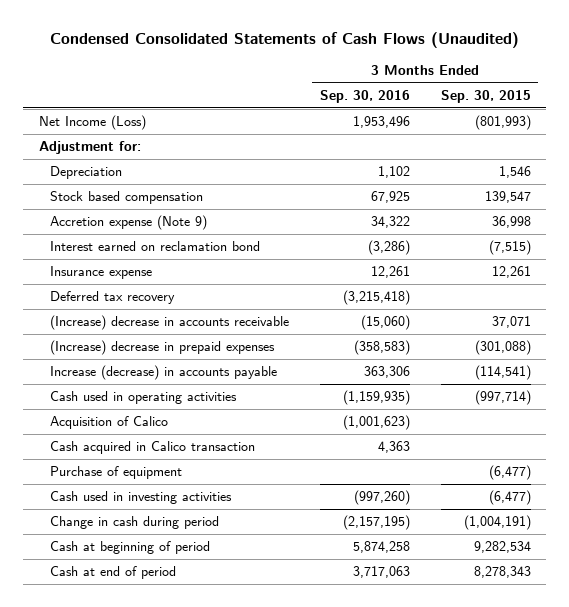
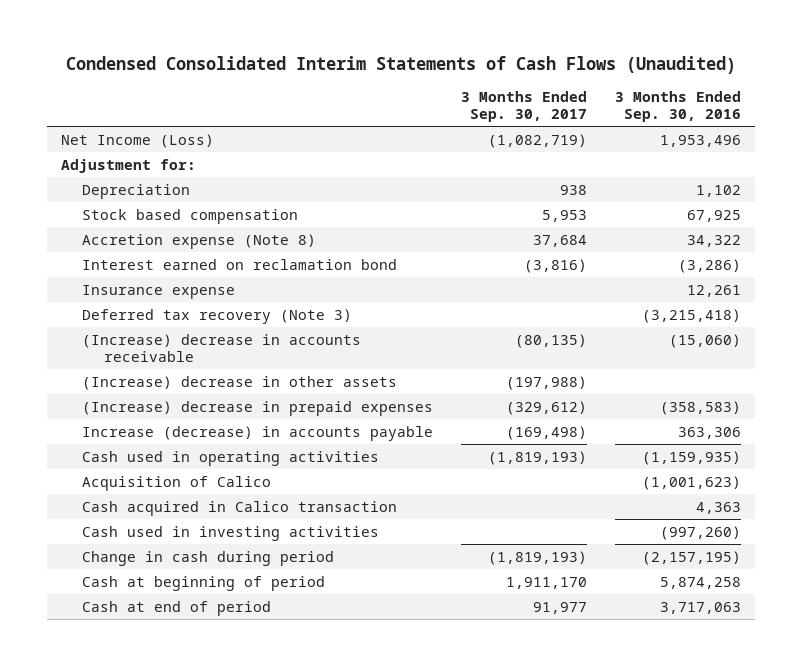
[49,32,519,49] Condensed Consolidated Statements of Cash Flows (Unaudited) -> [65,55,736,74] Condensed Consolidated Interim Statements of Cash Flows (Unaudited)
[440,89,531,103] Sep. 30, 2015 -> none
none -> [460,90,587,123] 3 Months Ended Sep. 30, 2017
[50,215,208,231] Accretion expense (Note 9) -> [82,233,317,249] Accretion expense (Note 8)
[50,291,176,305] Deferred tax recovery -> [82,308,353,324] Deferred tax recovery (Note 3)
none -> [82,375,398,390] (Increase) decrease in other assets
[50,466,183,480] Purchase of equipment -> none

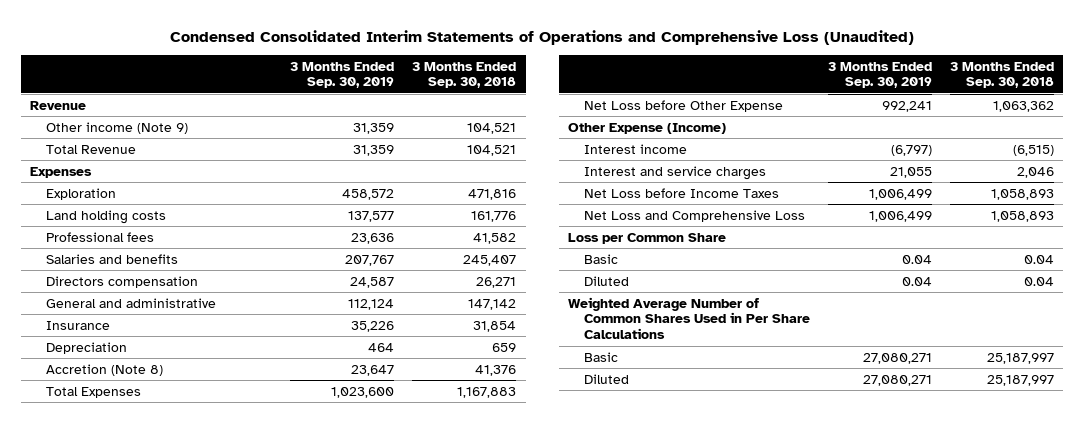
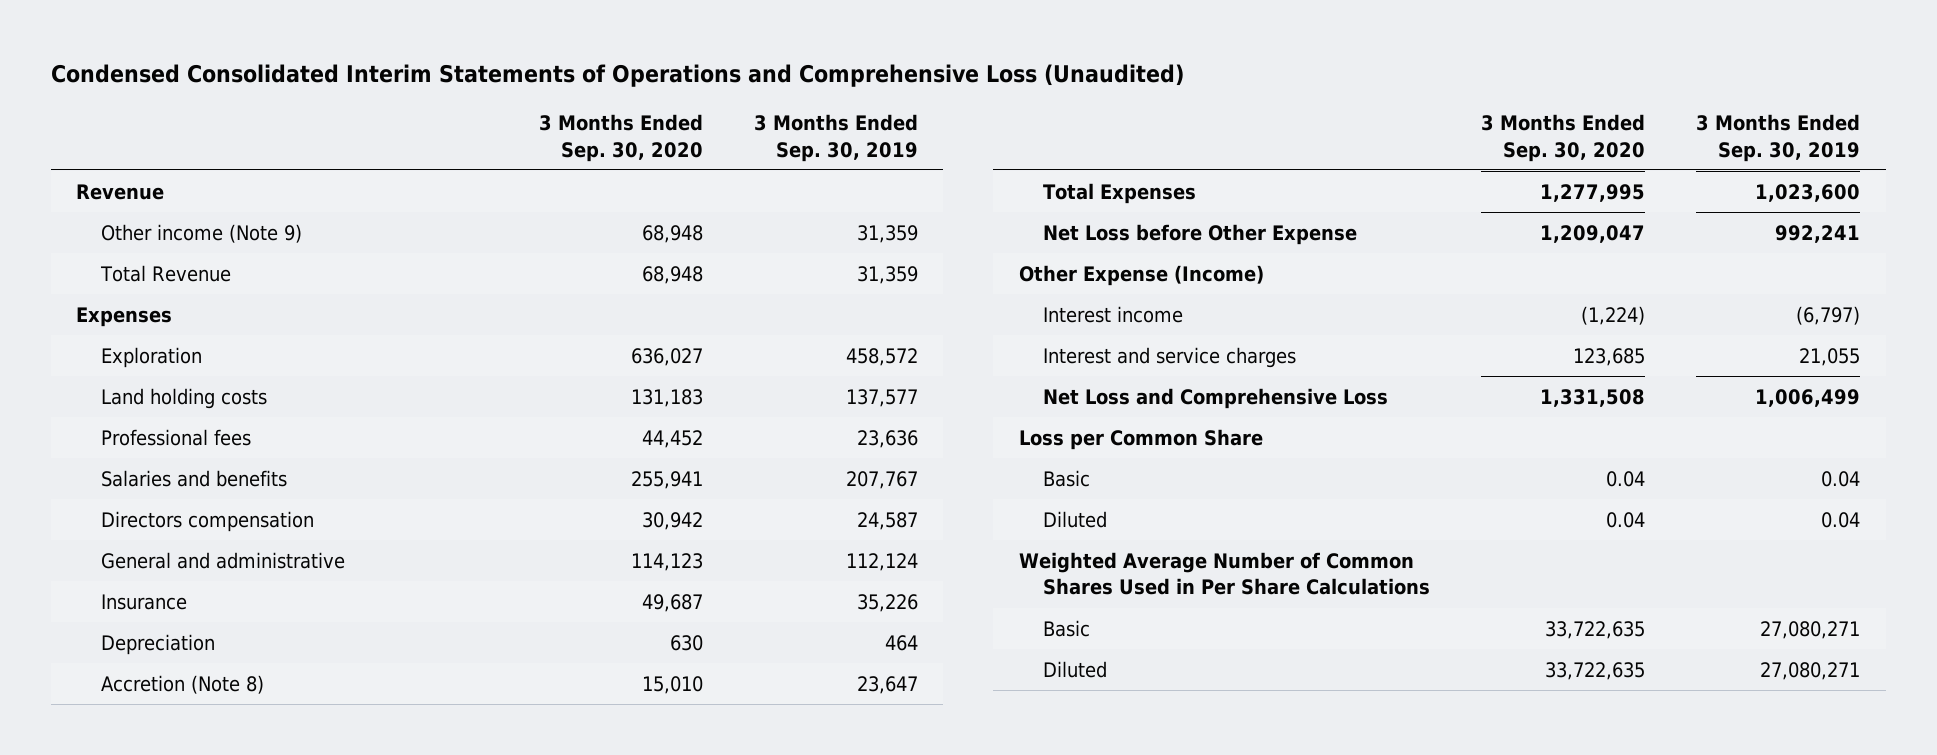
[412,61,517,89] 3 Months Ended Sep. 30, 2018 -> none
none -> [538,114,703,162] 3 Months Ended Sep. 30, 2020
[584,187,780,198] Net Loss before Income Taxes -> none

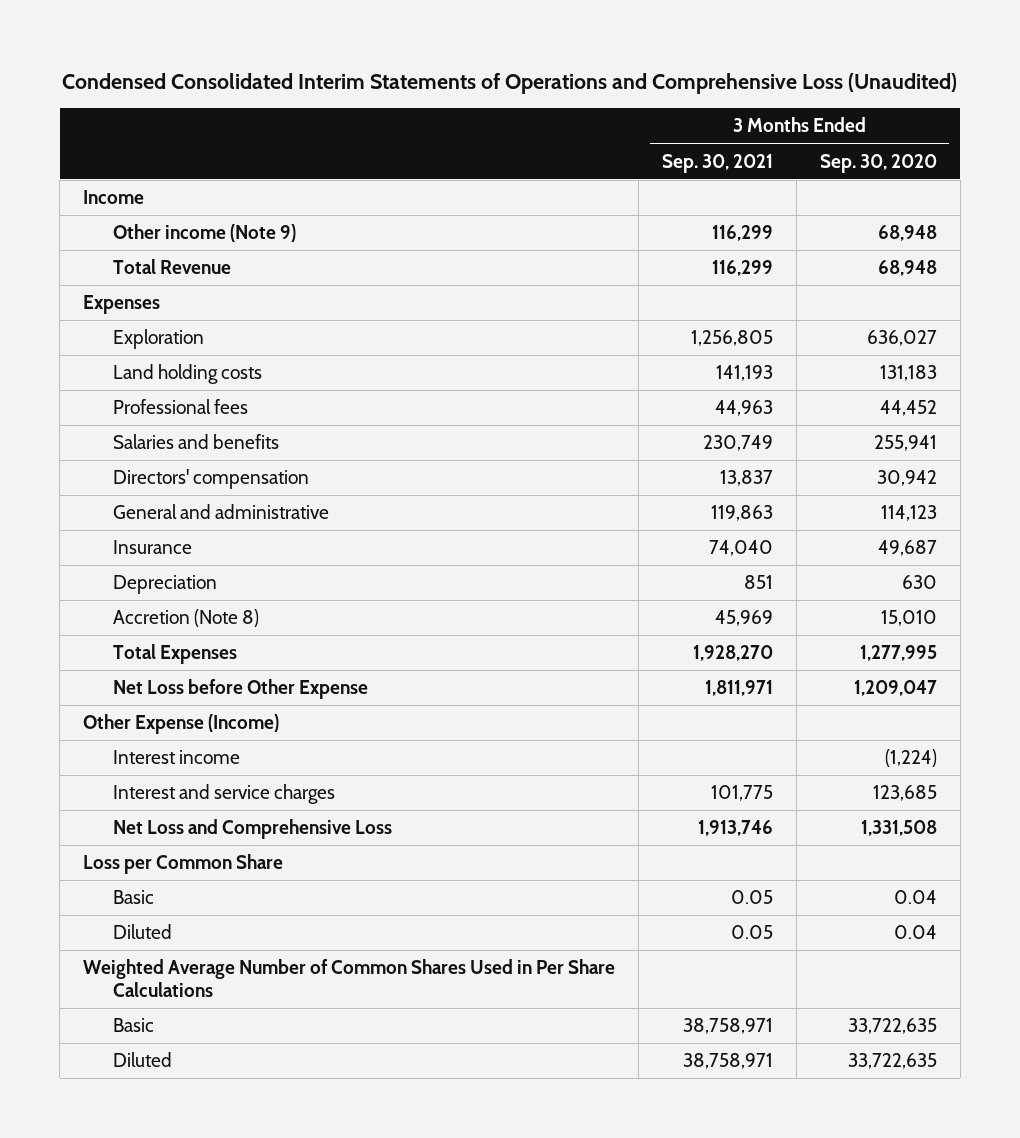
[753,114,918,162] 3 Months Ended Sep. 30, 2019 -> none
none -> [662,153,774,173] Sep. 30, 2021
[76,184,165,201] Revenue -> [83,190,145,205] Income
[100,511,314,533] Directors compensation -> [112,469,309,490] Directors' compensation

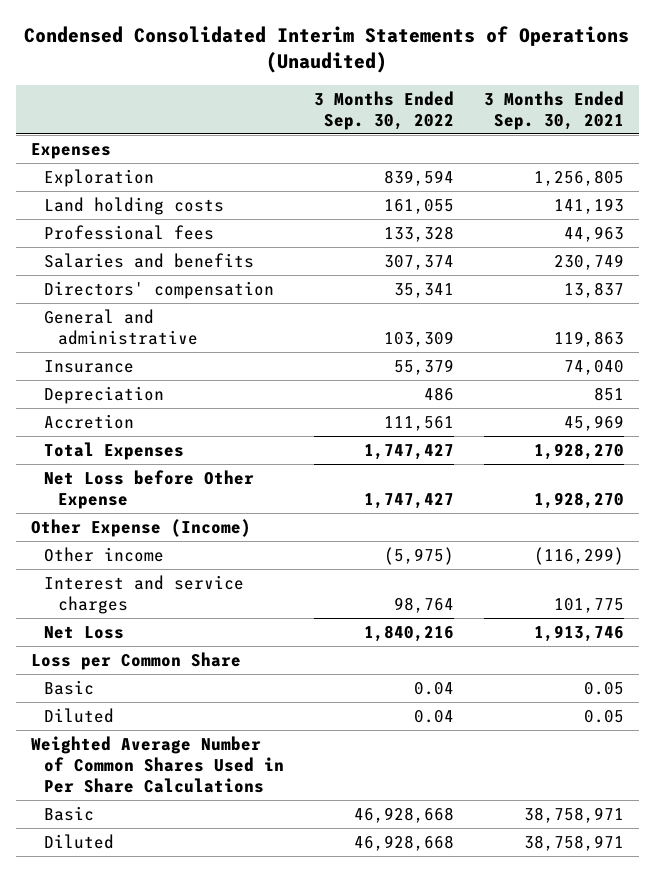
[62,73,958,95] Condensed Consolidated Interim Statements of Operations and Comprehensive Loss (Unaudited) -> [24,25,630,74] Condensed Consolidated Interim Statements of Operations (Unaudited)
[819,153,937,173] Sep. 30, 2020 -> none
none -> [313,90,454,131] 3 Months Ended Sep. 30, 2022
[83,190,145,205] Income -> none
[112,224,296,243] Other income (Note 9) -> none
[112,259,231,275] Total Revenue -> none
[112,609,259,628] Accretion (Note 8) -> [44,413,135,429] Accretion
[705,680,774,697] 1,811,971 -> [533,491,624,509] 1,928,270
[112,750,240,765] Interest income -> none
none -> [44,546,165,562] Other income
[112,819,392,840] Net Loss and Comprehensive Loss -> [44,625,125,639] Net Loss

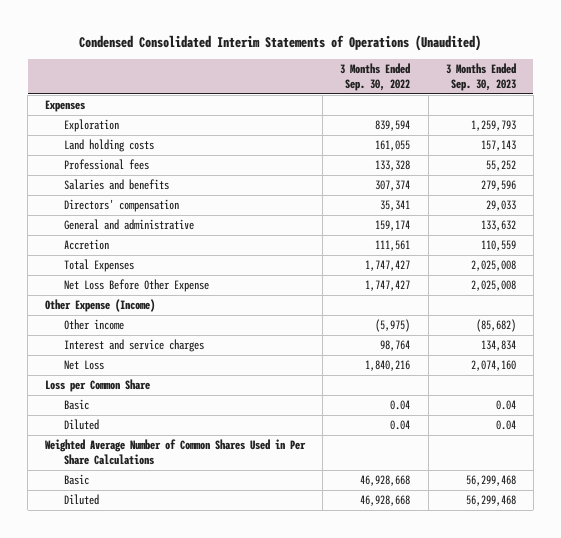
[483,90,624,131] 3 Months Ended Sep. 30, 2021 -> none
none -> [445,62,516,92] 3 Months Ended Sep. 30, 2023
[44,359,135,373] Insurance -> none
[44,385,165,404] Depreciation -> none
[383,330,454,347] 103,309 -> [375,220,411,232] 159,174
[44,469,255,509] Net Loss before Other Expense -> [63,279,209,293] Net Loss Before Other Expense

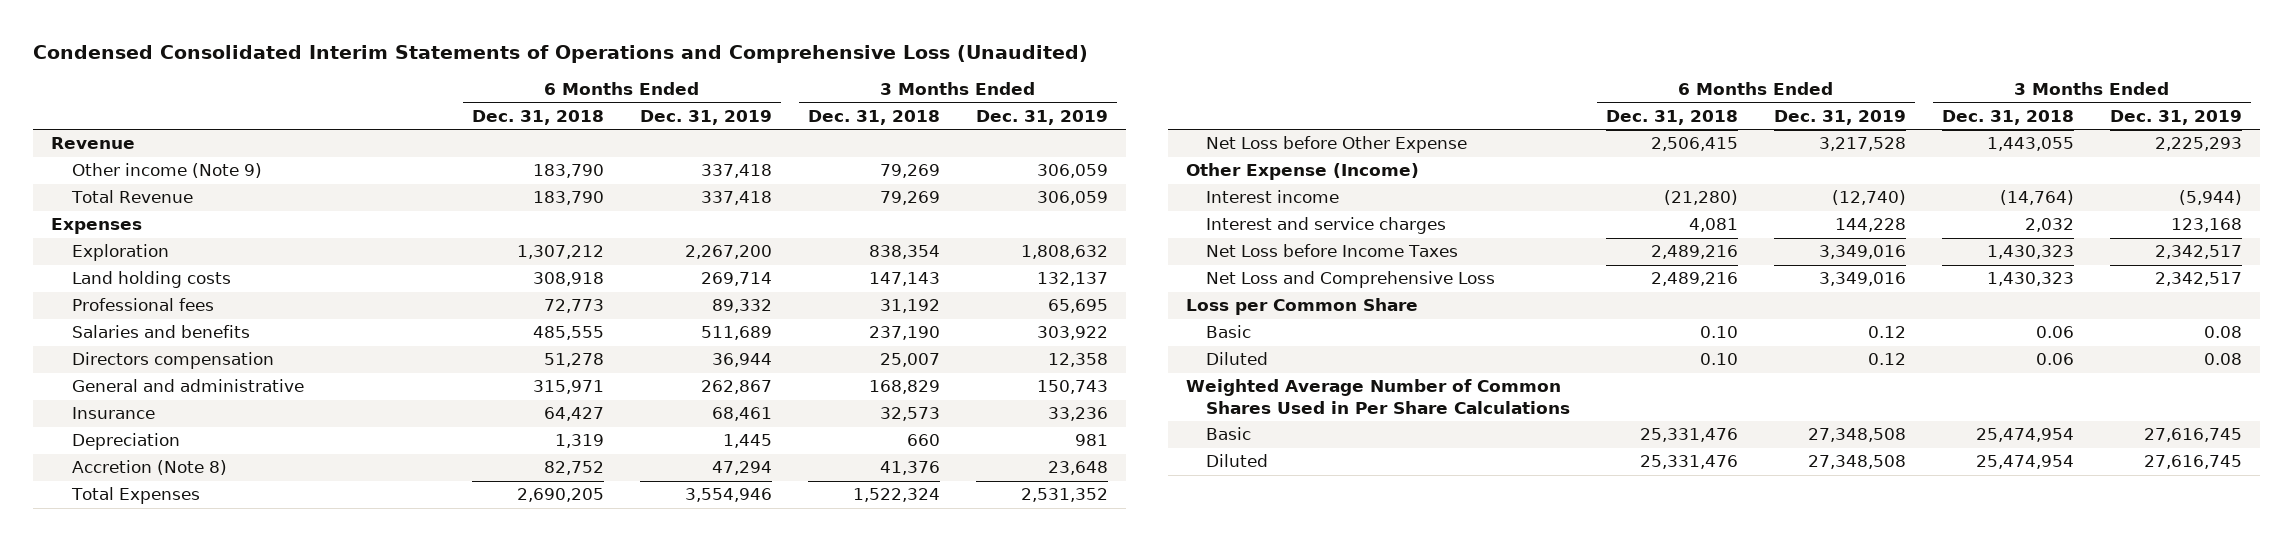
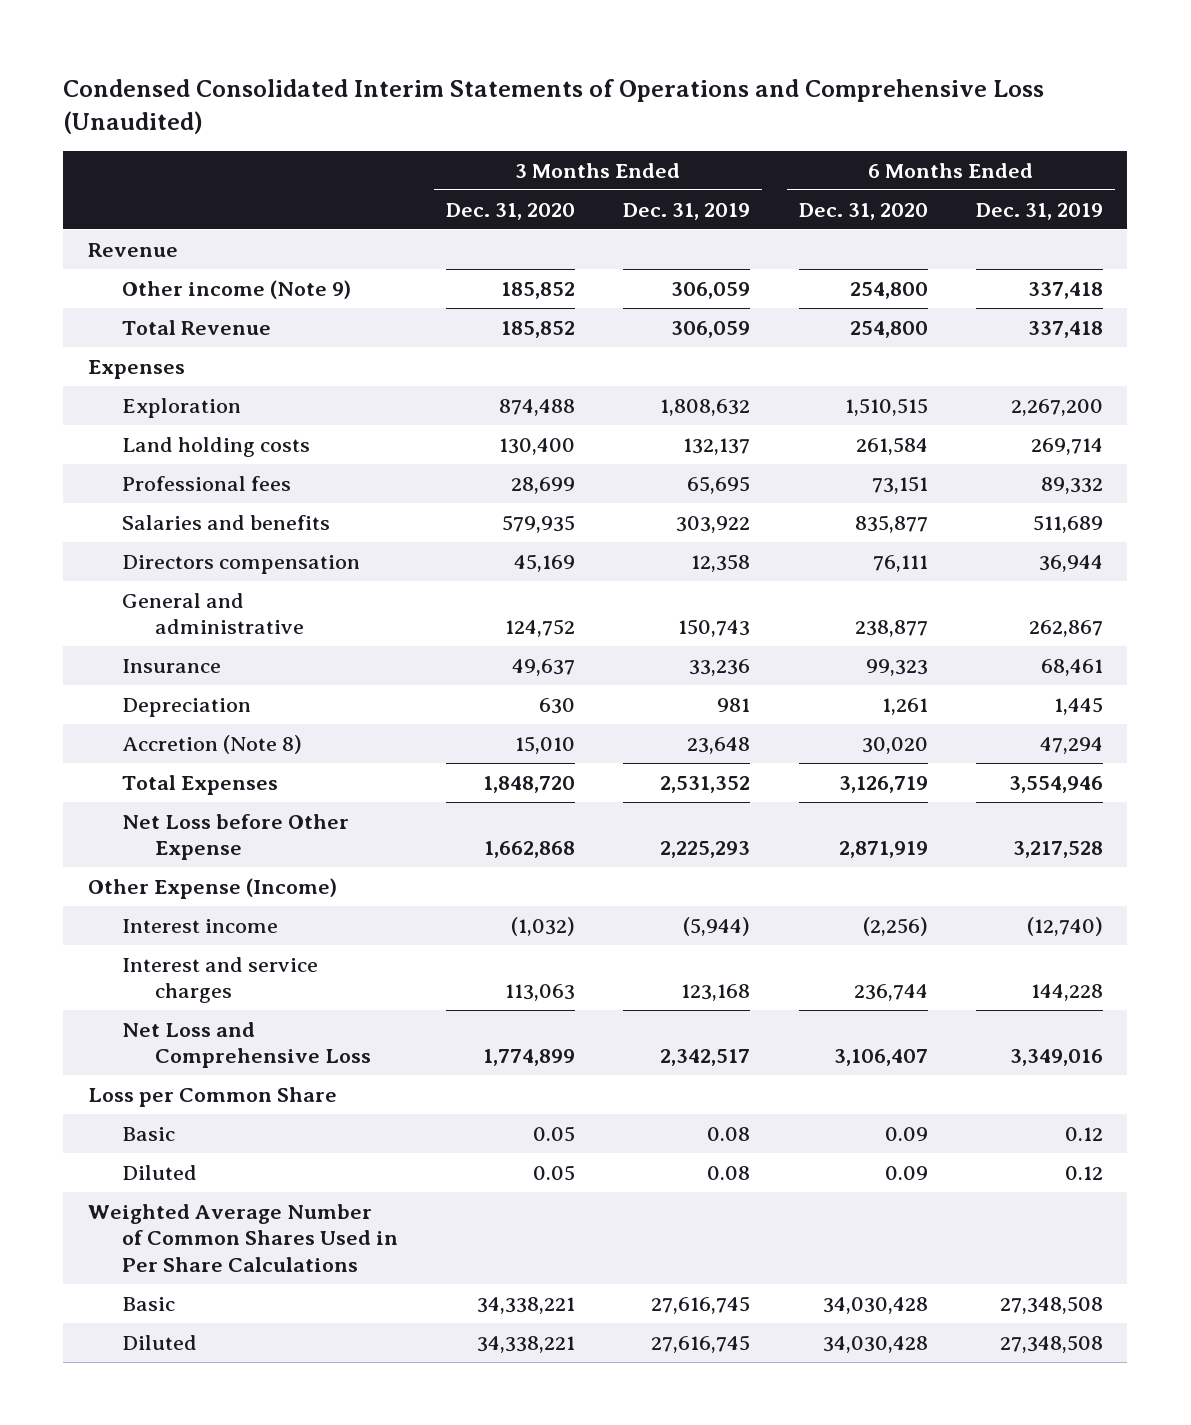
[471,110,604,126] Dec. 31, 2018 -> none
[808,110,941,126] Dec. 31, 2018 -> none
none -> [445,202,575,220] Dec. 31, 2020
none -> [798,202,928,220] Dec. 31, 2020
[1205,244,1458,258] Net Loss before Income Taxes -> none

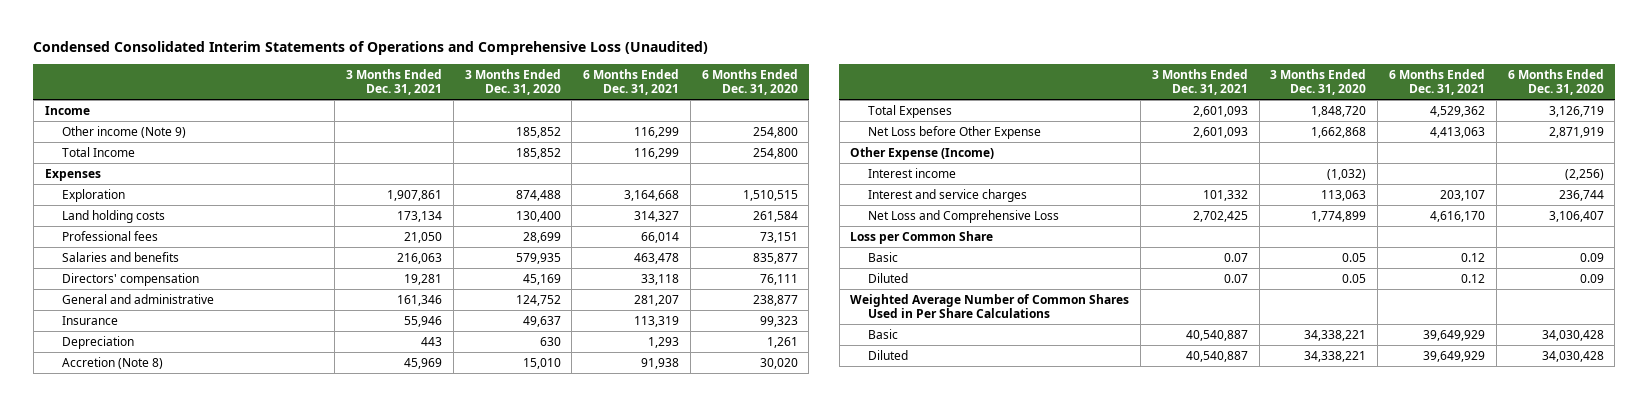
[623,202,751,220] Dec. 31, 2019 -> none
[976,202,1104,220] Dec. 31, 2019 -> none
none -> [346,68,443,96] 3 Months Ended Dec. 31, 2021
none -> [583,68,680,96] 6 Months Ended Dec. 31, 2021
[87,242,178,257] Revenue -> [44,105,90,115] Income
[121,319,271,335] Total Revenue -> [62,146,136,157] Total Income
[121,554,360,574] Directors compensation -> [62,272,200,286] Directors' compensation

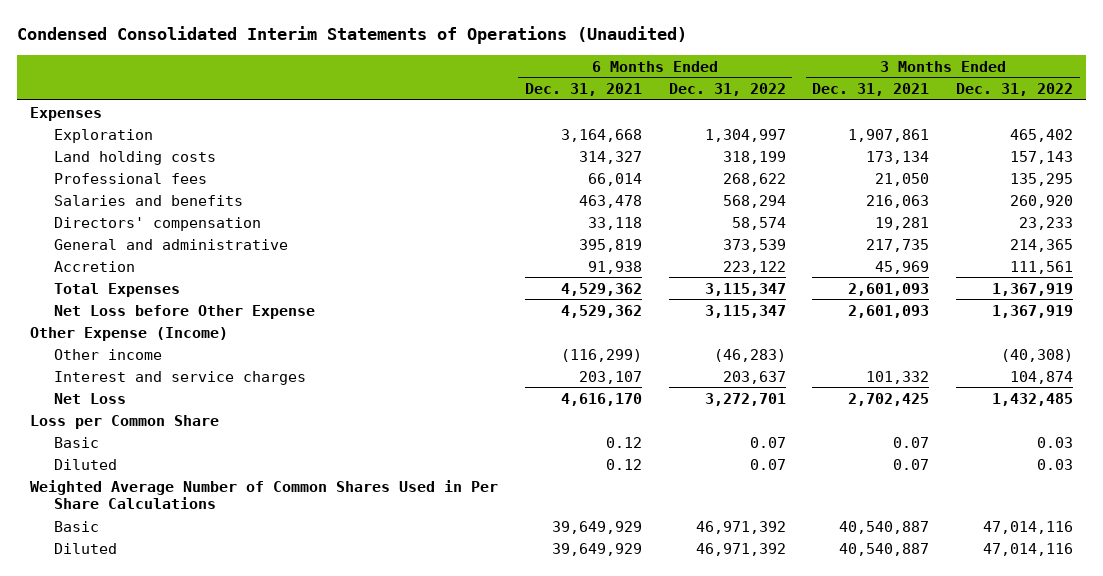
[33,41,709,56] Condensed Consolidated Interim Statements of Operations and Comprehensive Loss (Unaudited) -> [17,26,688,45] Condensed Consolidated Interim Statements of Operations (Unaudited)
[464,68,561,96] 3 Months Ended Dec. 31, 2020 -> none
[701,68,798,96] 6 Months Ended Dec. 31, 2020 -> none
none -> [668,83,786,97] Dec. 31, 2022
none -> [955,83,1073,97] Dec. 31, 2022
[44,105,90,115] Income -> none
[62,125,187,138] Other income (Note 9) -> none
[62,146,136,157] Total Income -> none
[62,315,119,325] Insurance -> none
[62,335,135,349] Depreciation -> none
[397,294,443,306] 161,346 -> [866,238,930,252] 217,735
[634,294,680,306] 281,207 -> [578,238,642,252] 395,819
[62,356,164,369] Accretion (Note 8) -> [54,260,136,272] Accretion
[1429,126,1485,138] 4,413,063 -> [560,304,642,318] 4,529,362
[868,167,957,178] Interest income -> none
none -> [54,348,163,360] Other income
[868,209,1060,223] Net Loss and Comprehensive Loss -> [54,392,127,404] Net Loss

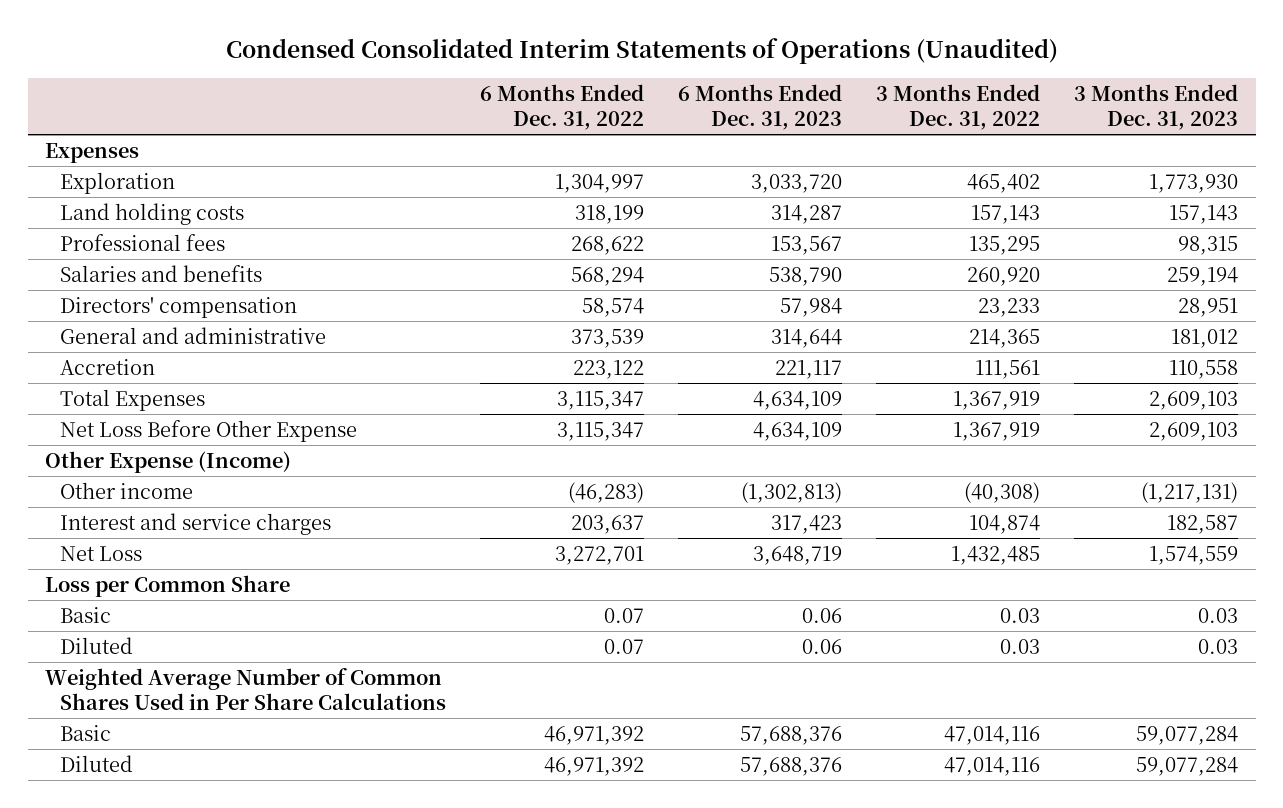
[524,83,642,97] Dec. 31, 2021 -> none
[812,83,930,97] Dec. 31, 2021 -> none
none -> [678,84,843,130] 6 Months Ended Dec. 31, 2023
none -> [1074,84,1239,130] 3 Months Ended Dec. 31, 2023
[54,304,316,319] Net Loss before Other Expense -> [59,419,357,442] Net Loss Before Other Expense

